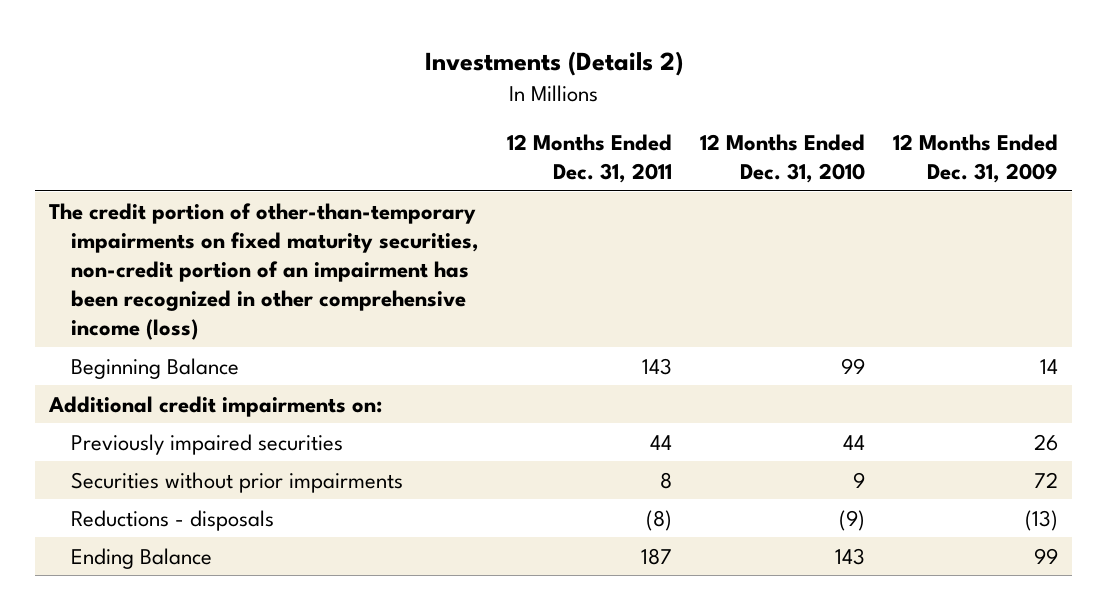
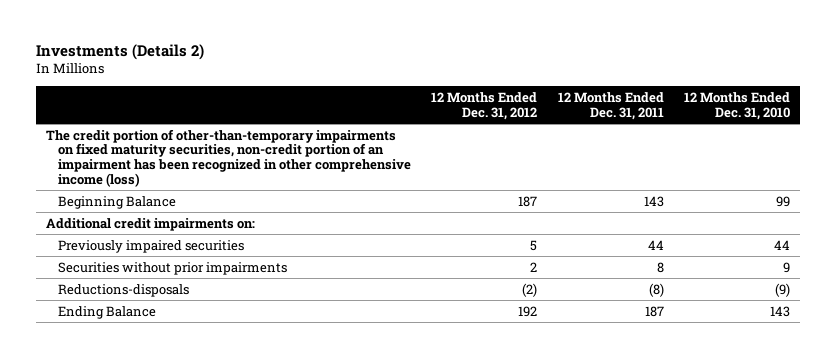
[893,134,1059,184] 12 Months Ended Dec. 31, 2009 -> none
none -> [431,91,538,120] 12 Months Ended Dec. 31, 2012
[70,509,274,531] Reductions - disposals -> [58,283,190,297] Reductions-disposals

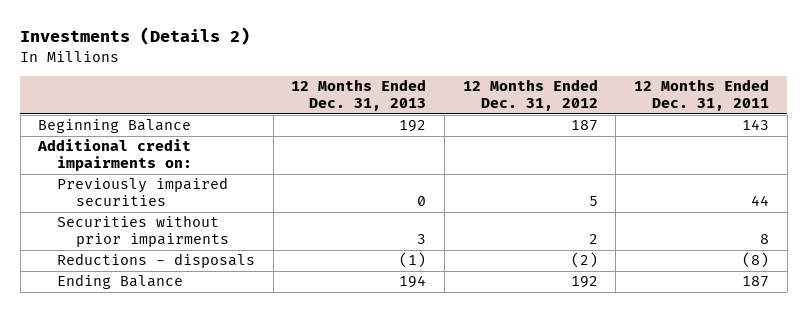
[684,91,791,120] 12 Months Ended Dec. 31, 2010 -> none
none -> [291,79,427,112] 12 Months Ended Dec. 31, 2013
[46,128,412,188] The credit portion of other-than-temporary impairments on fixed maturity securities, non-credit portion of an impairment has been recognized in other comprehensive income (loss) -> none
[58,283,190,297] Reductions-disposals -> [56,253,255,269] Reductions - disposals

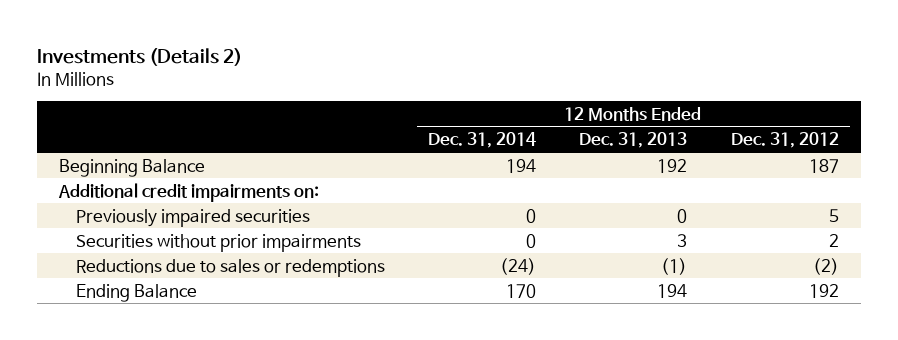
[634,79,770,112] 12 Months Ended Dec. 31, 2011 -> none
none -> [428,132,537,149] Dec. 31, 2014
[56,253,255,269] Reductions - disposals -> [75,258,385,277] Reductions due to sales or redemptions

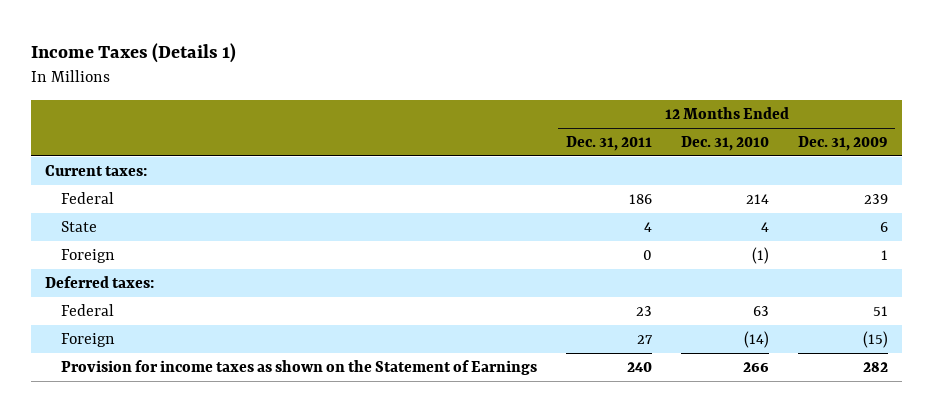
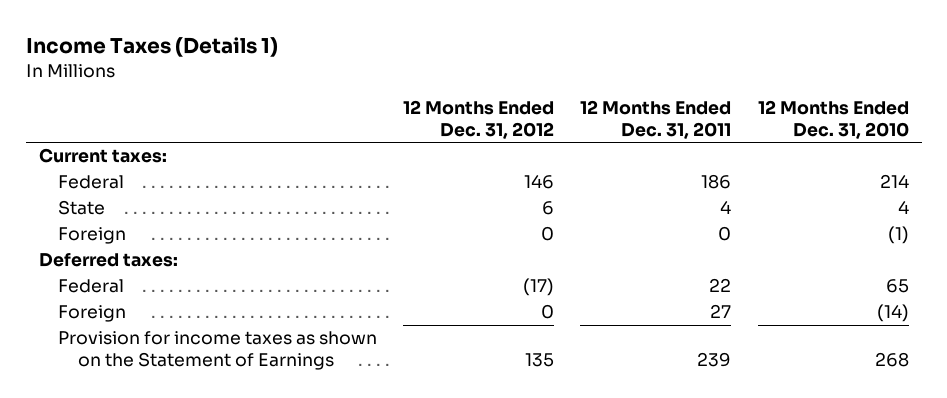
[797,135,888,151] Dec. 31, 2009 -> none
none -> [403,100,555,139] 12 Months Ended Dec. 31, 2012
[635,305,652,316] 23 -> [709,278,732,293] 22
[752,305,769,316] 63 -> [885,279,909,294] 65
[626,361,652,372] 240 -> [697,351,732,367] 239
[742,361,769,372] 266 -> [874,351,909,367] 268

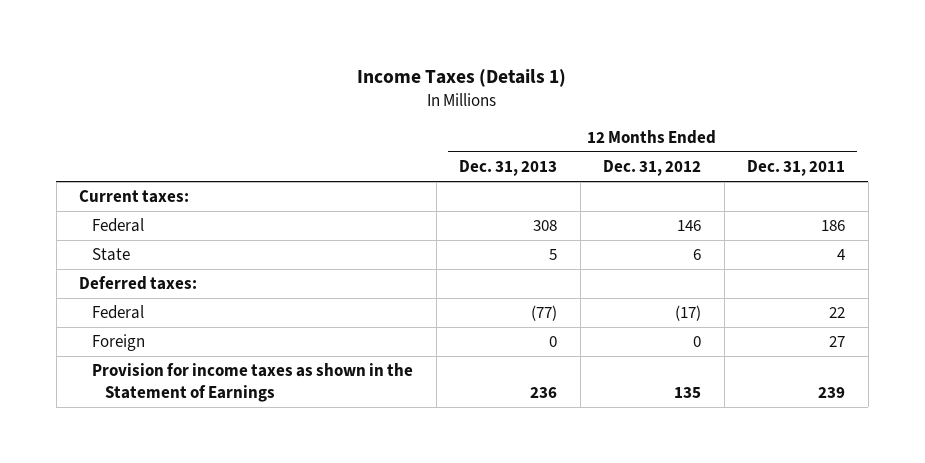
[757,100,909,139] 12 Months Ended Dec. 31, 2010 -> none
none -> [459,160,558,177] Dec. 31, 2013
[58,227,127,245] Foreign -> none
[58,331,378,370] Provision for income taxes as shown on the Statement of Earnings -> [92,363,414,402] Provision for income taxes as shown in the Statement of Earnings

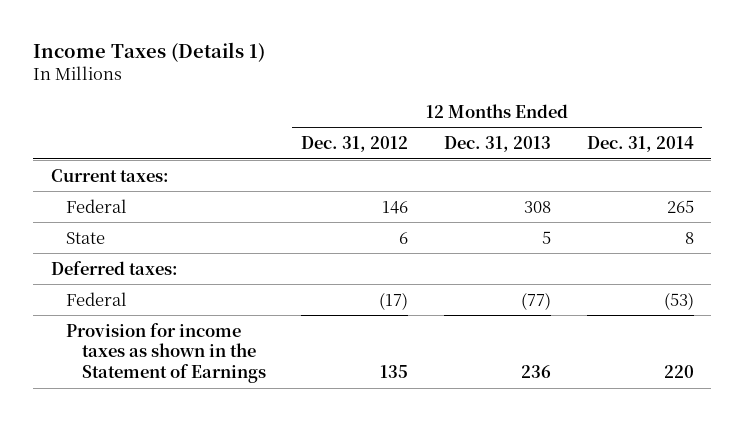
[747,160,846,177] Dec. 31, 2011 -> none
none -> [586,136,694,153] Dec. 31, 2014
[92,334,146,352] Foreign -> none

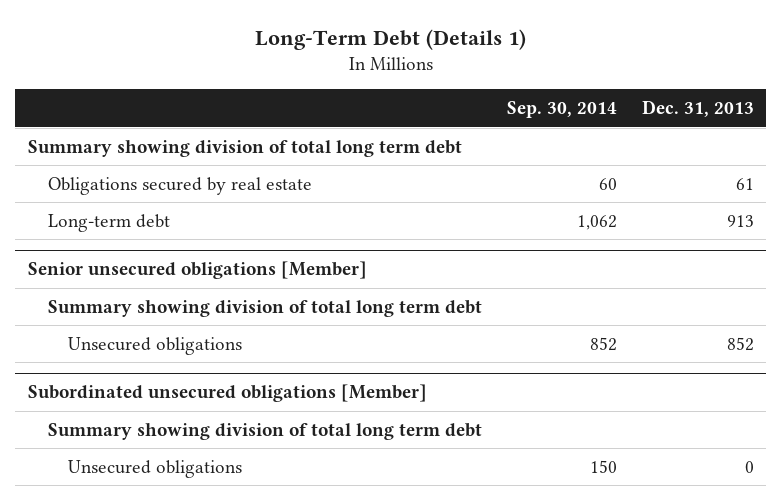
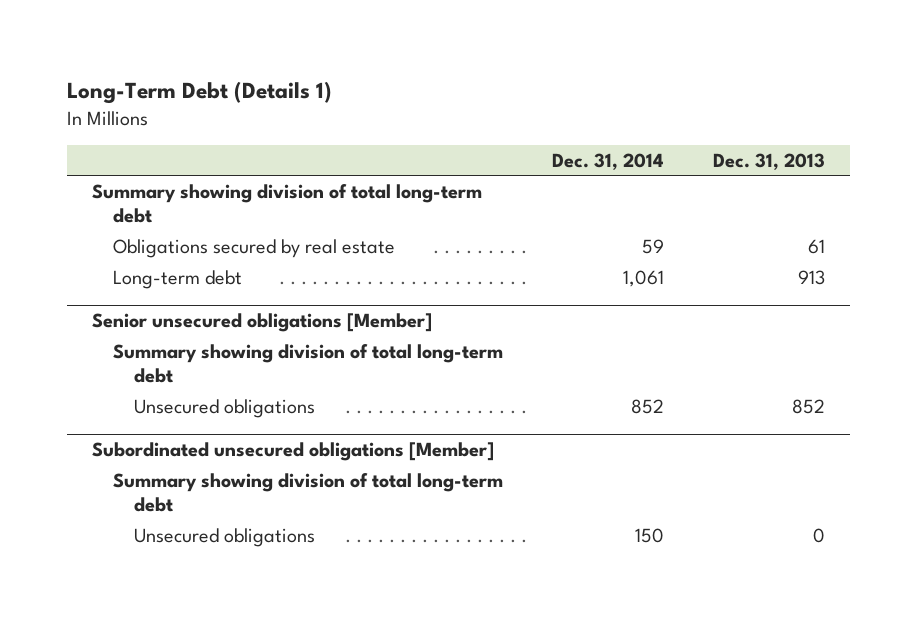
[506,101,617,119] Sep. 30, 2014 -> none
none -> [551,152,664,170] Dec. 31, 2014
[27,139,462,157] Summary showing division of total long term debt -> [91,183,482,224] Summary showing division of total long-term debt
[47,299,482,317] Summary showing division of total long term debt -> [112,343,503,384] Summary showing division of total long-term debt
[47,422,482,440] Summary showing division of total long term debt -> [112,472,503,513] Summary showing division of total long-term debt

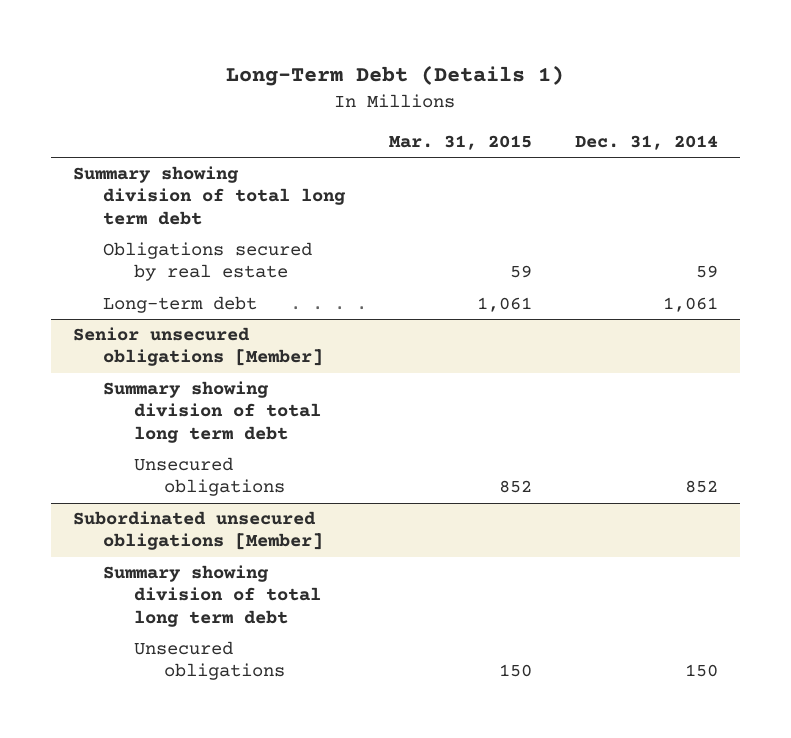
[713,152,826,170] Dec. 31, 2013 -> none
none -> [388,134,532,150] Mar. 31, 2015
[91,183,482,224] Summary showing division of total long-term debt -> [72,166,347,225] Summary showing division of total long term debt
[112,343,503,384] Summary showing division of total long-term debt -> [103,381,321,443] Summary showing division of total long term debt
[112,472,503,513] Summary showing division of total long-term debt -> [103,565,321,627] Summary showing division of total long term debt

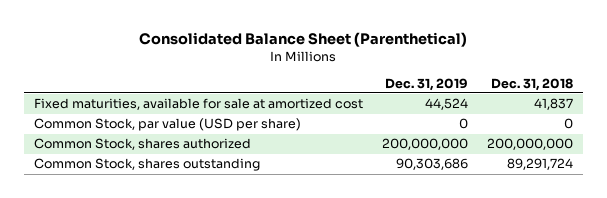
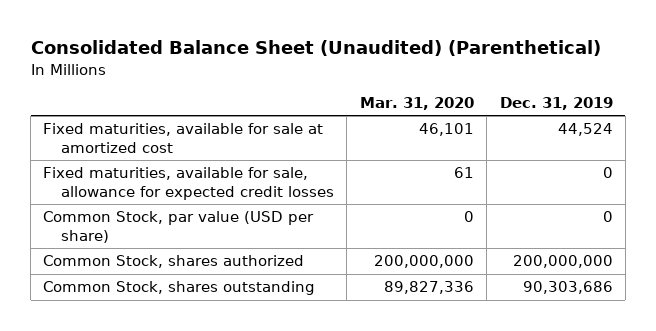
[139,31,468,47] Consolidated Balance Sheet (Parenthetical) -> [30,40,601,57] Consolidated Balance Sheet (Unaudited) (Parenthetical)
[491,77,574,91] Dec. 31, 2018 -> none
none -> [359,97,474,111] Mar. 31, 2020
none -> [43,167,334,200] Fixed maturities, available for sale, allowance for expected credit losses

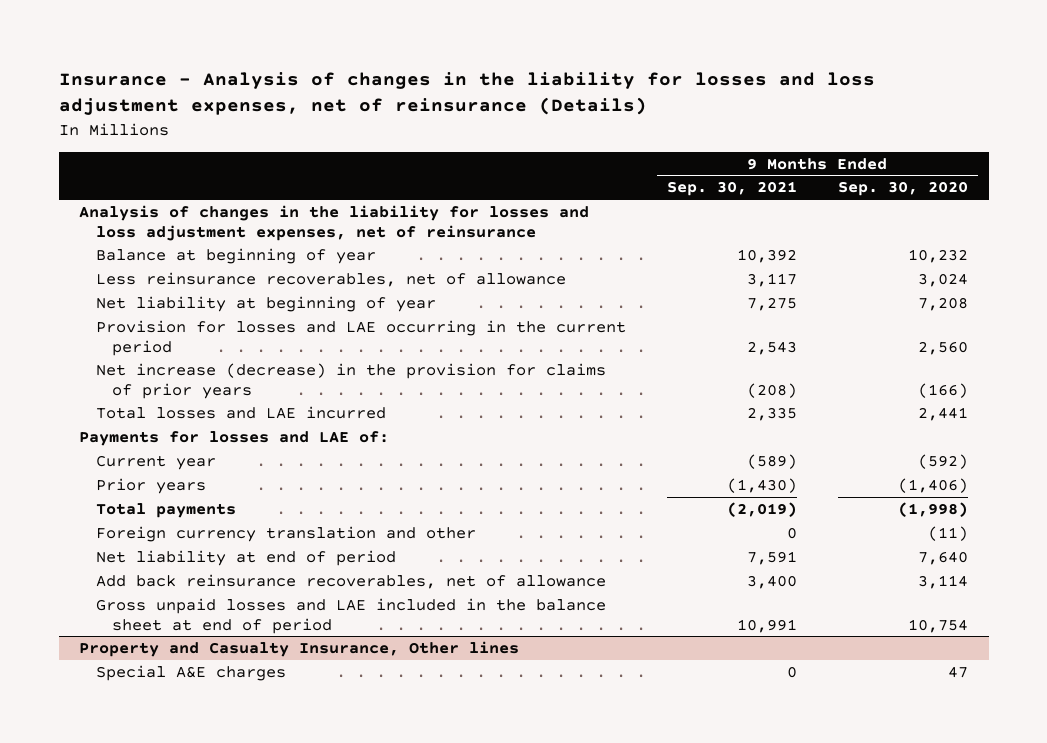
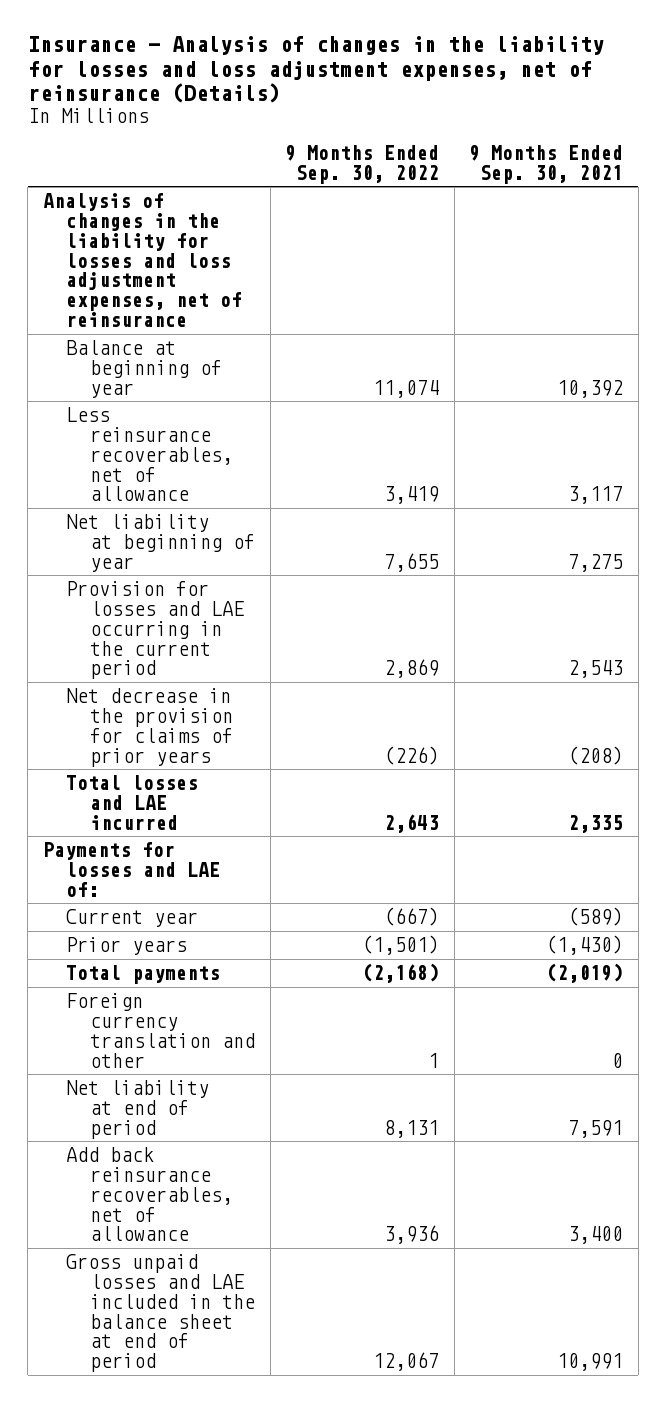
[837,181,968,197] Sep. 30, 2020 -> none
none -> [285,144,440,184] 9 Months Ended Sep. 30, 2022
[95,362,606,399] Net increase (decrease) in the provision for claims of prior years -> [66,688,234,767] Net decrease in the provision for claims of prior years
[79,640,520,657] Property and Casualty Insurance, Other lines -> none
[95,664,286,681] Special A&E charges -> none

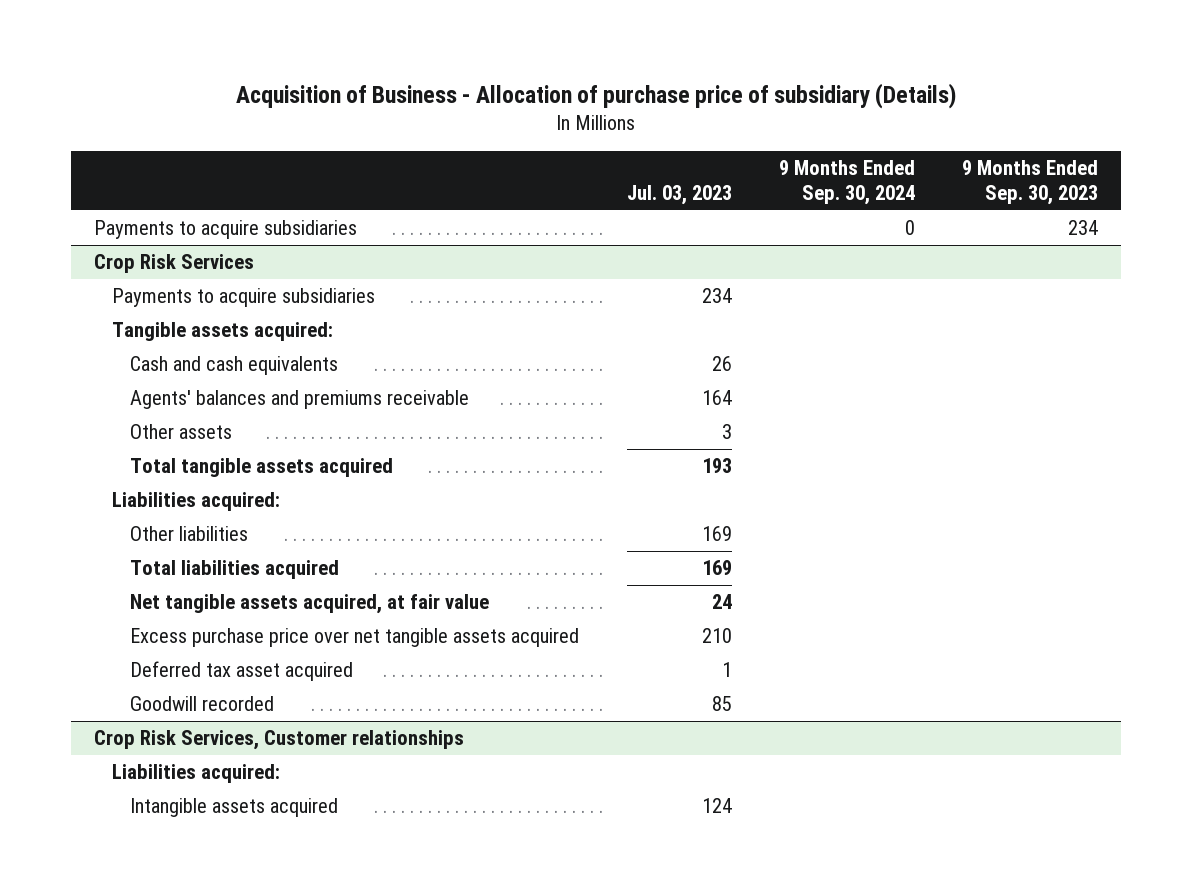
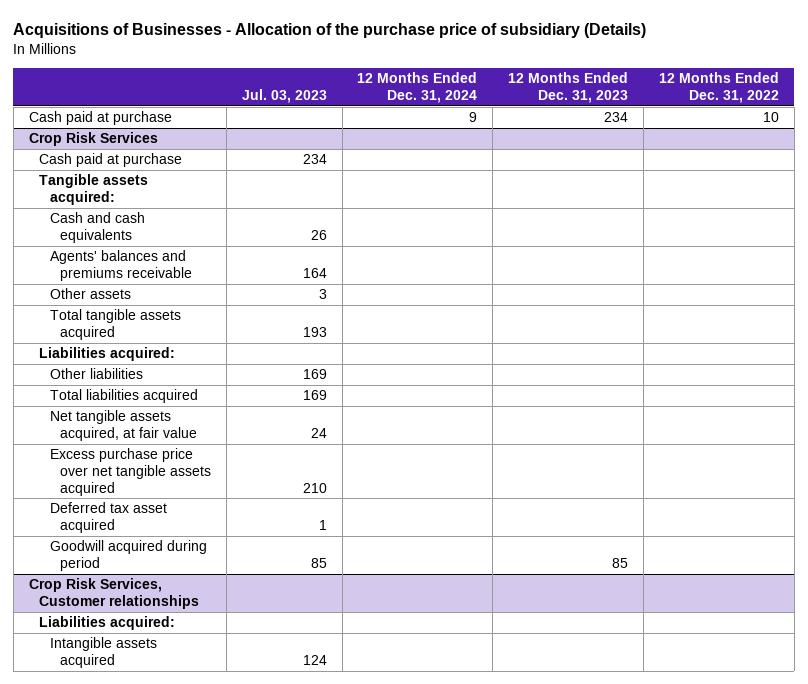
[236,82,957,109] Acquisition of Business - Allocation of purchase price of subsidiary (Details) -> [13,23,647,39] Acquisitions of Businesses - Allocation of the purchase price of subsidiary (Details)
[778,159,915,206] 9 Months Ended Sep. 30, 2024 -> none
[961,159,1098,206] 9 Months Ended Sep. 30, 2023 -> none
none -> [357,72,478,103] 12 Months Ended Dec. 31, 2024
none -> [508,72,629,103] 12 Months Ended Dec. 31, 2023
none -> [658,72,779,103] 12 Months Ended Dec. 31, 2022
[94,220,358,240] Payments to acquire subsidiaries -> [28,111,172,126] Cash paid at purchase
[112,288,376,308] Payments to acquire subsidiaries -> [39,153,183,168] Cash paid at purchase
[130,696,275,712] Goodwill recorded -> [49,540,207,571] Goodwill acquired during period

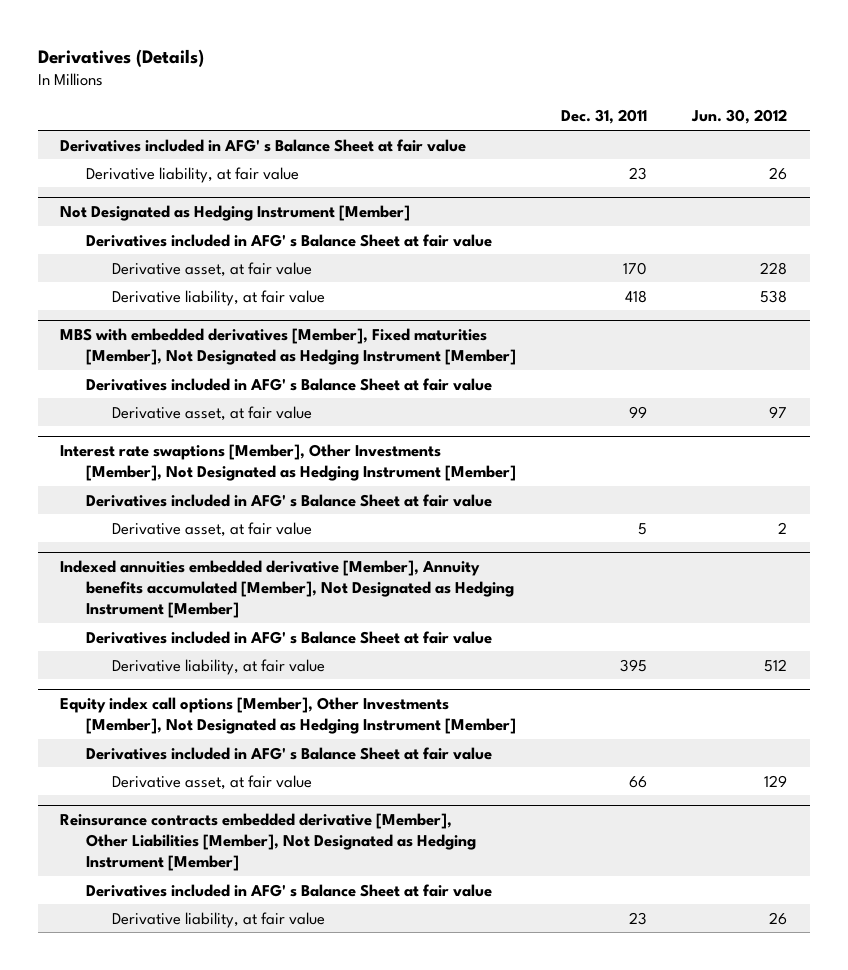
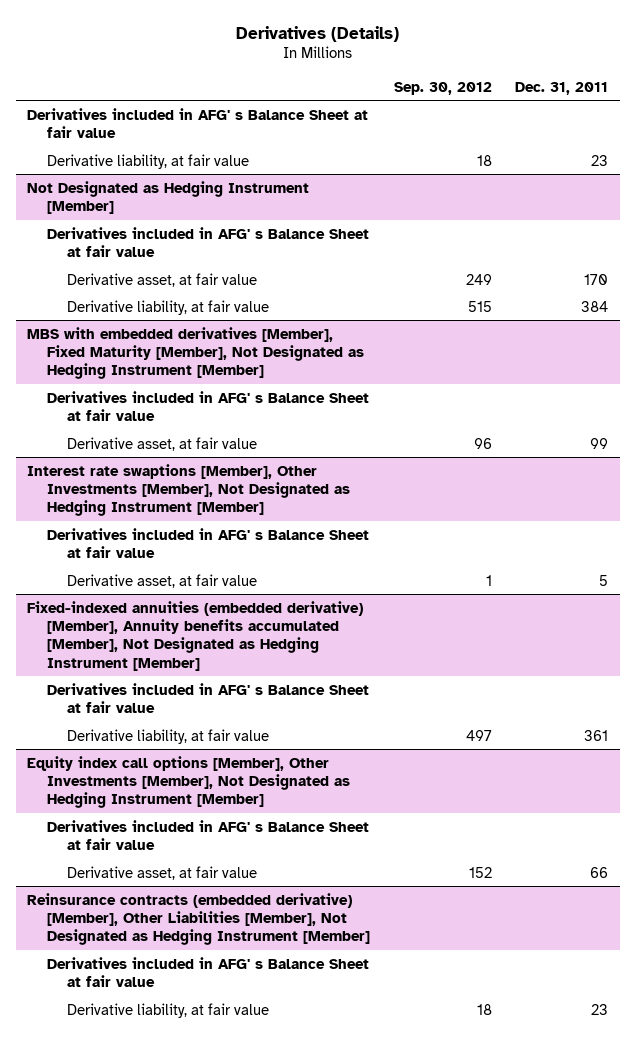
[691,109,788,125] Jun. 30, 2012 -> none
none -> [393,81,492,95] Sep. 30, 2012
[625,289,648,303] 418 -> [580,300,608,312] 384
[60,328,517,366] MBS with embedded derivatives [Member], Fixed maturities [Member], Not Designated as Hedging Instrument [Member] -> [27,326,365,380] MBS with embedded derivatives [Member], Fixed Maturity [Member], Not Designated as Hedging Instrument [Member]
[60,560,515,619] Indexed annuities embedded derivative [Member], Annuity benefits accumulated [Member], Not Designated as Hedging Instrument [Member] -> [27,600,364,671] Fixed-indexed annuities (embedded derivative) [Member], Annuity benefits accumulated [Member], Not Designated as Hedging Instrument [Member]
[620,658,648,672] 395 -> [583,729,608,741] 361
[60,813,477,872] Reinsurance contracts embedded derivative [Member], Other Liabilities [Member], Not Designated as Hedging Instrument [Member] -> [27,892,371,946] Reinsurance contracts (embedded derivative) [Member], Other Liabilities [Member], Not Designated as Hedging Instrument [Member]

